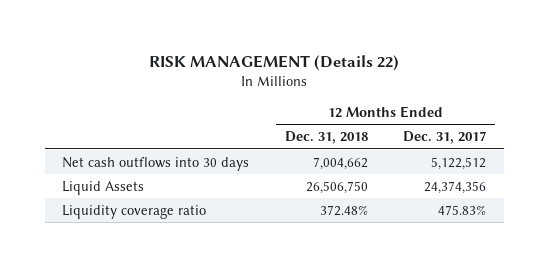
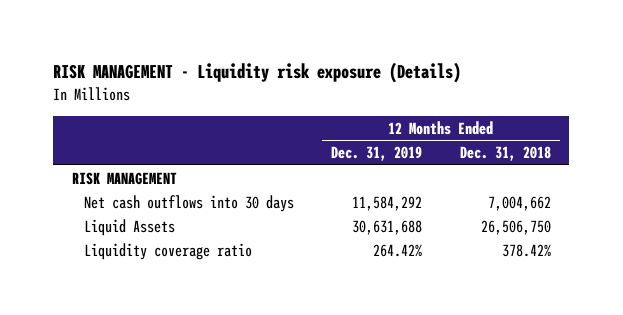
[149,54,400,71] RISK MANAGEMENT (Details 22) -> [53,62,462,84] RISK MANAGEMENT - Liquidity risk exposure (Details)
[403,131,487,145] Dec. 31, 2017 -> none
none -> [331,146,423,162] Dec. 31, 2019
none -> [72,171,178,185] RISK MANAGEMENT
[319,204,368,216] 372.48% -> [501,243,551,257] 378.42%

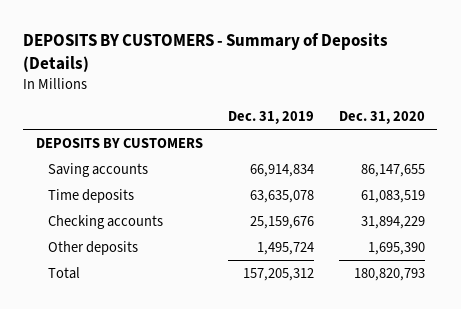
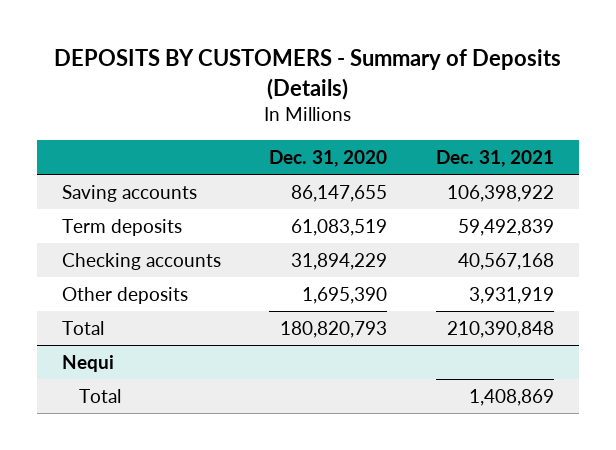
[227,111,314,125] Dec. 31, 2019 -> none
none -> [436,149,555,167] Dec. 31, 2021
[35,137,203,148] DEPOSITS BY CUSTOMERS -> none
[47,188,134,203] Time deposits -> [61,218,182,236] Term deposits
none -> [61,354,114,372] Nequi
none -> [79,388,122,403] Total

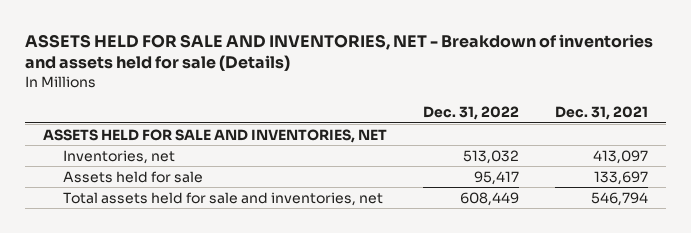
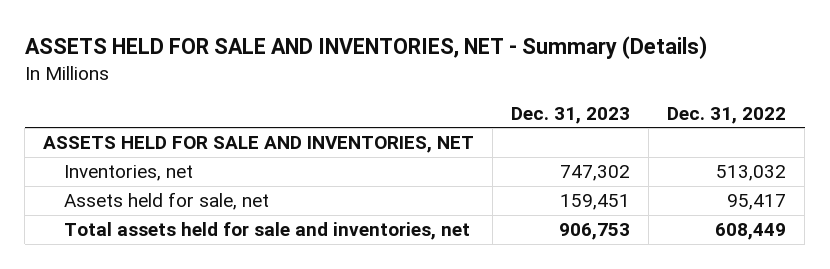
[24,33,653,72] ASSETS HELD FOR SALE AND INVENTORIES, NET - Breakdown of inventories and assets held for sale (Details) -> [24,36,707,60] ASSETS HELD FOR SALE AND INVENTORIES, NET - Summary (Details)
[555,106,649,121] Dec. 31, 2021 -> none
none -> [511,106,631,124] Dec. 31, 2023
[62,170,203,183] Assets held for sale -> [63,192,269,211] Assets held for sale, net

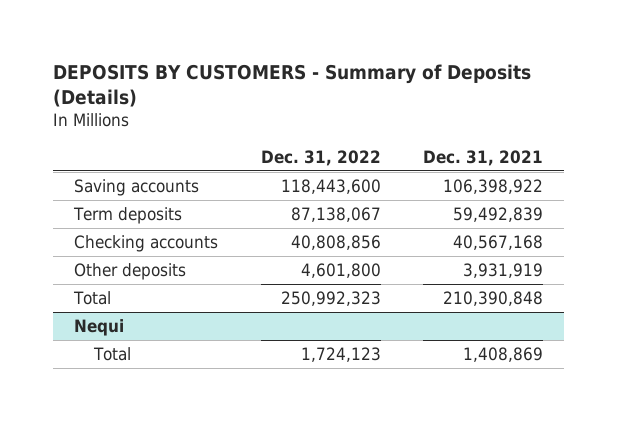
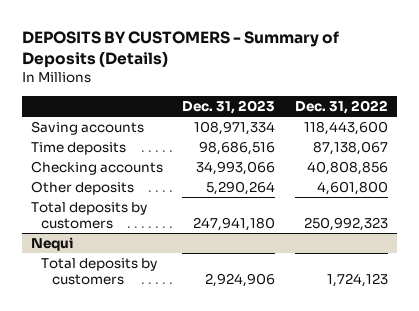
[423,149,544,166] Dec. 31, 2021 -> none
none -> [182,100,276,115] Dec. 31, 2023
[73,207,183,225] Term deposits -> [31,142,127,156] Time deposits
[73,291,112,306] Total -> [31,202,148,230] Total deposits by customers
[92,347,131,362] Total -> [41,258,158,286] Total deposits by customers

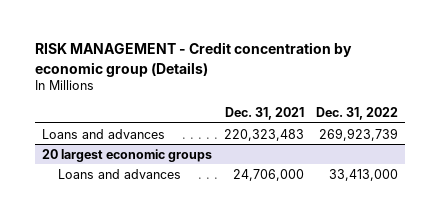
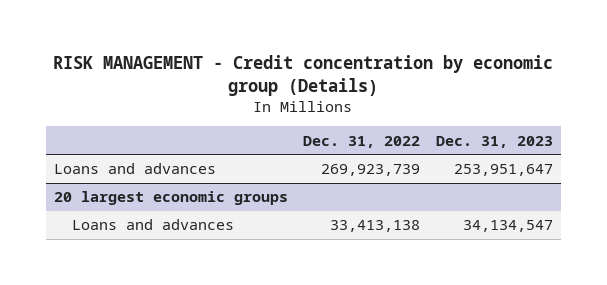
[225,107,305,121] Dec. 31, 2021 -> none
none -> [436,135,554,148] Dec. 31, 2023
[329,168,399,181] 33,413,000 -> [330,220,421,233] 33,413,138

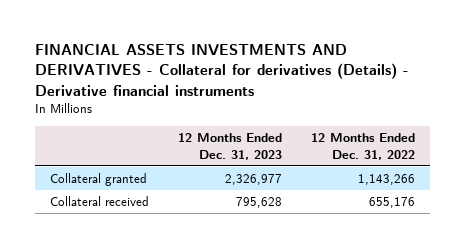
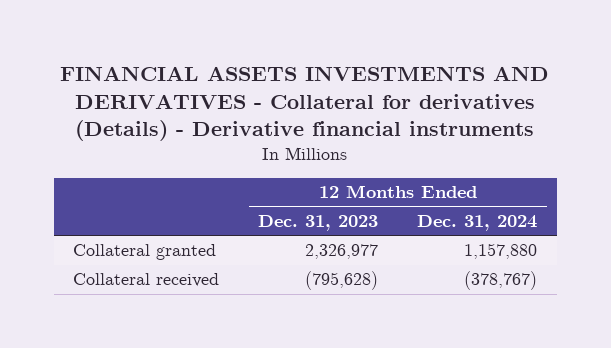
[311,133,416,160] 12 Months Ended Dec. 31, 2022 -> none
none -> [417,214,538,231] Dec. 31, 2024
[236,197,283,209] 795,628 -> [305,271,379,291] (795,628)

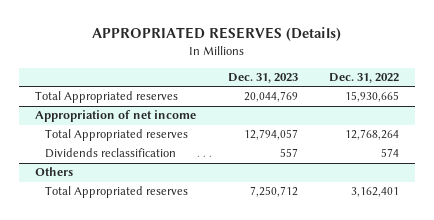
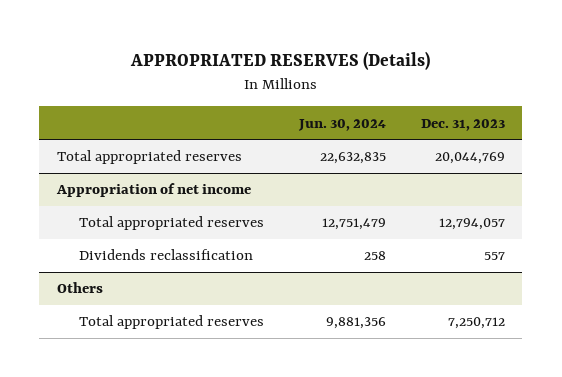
[329,73,400,84] Dec. 31, 2022 -> none
none -> [297,118,386,131] Jun. 30, 2024
[34,91,178,104] Total Appropriated reserves -> [56,150,242,165] Total appropriated reserves
[44,129,188,142] Total Appropriated reserves -> [78,216,264,231] Total appropriated reserves
[44,186,188,199] Total Appropriated reserves -> [78,315,264,330] Total appropriated reserves

